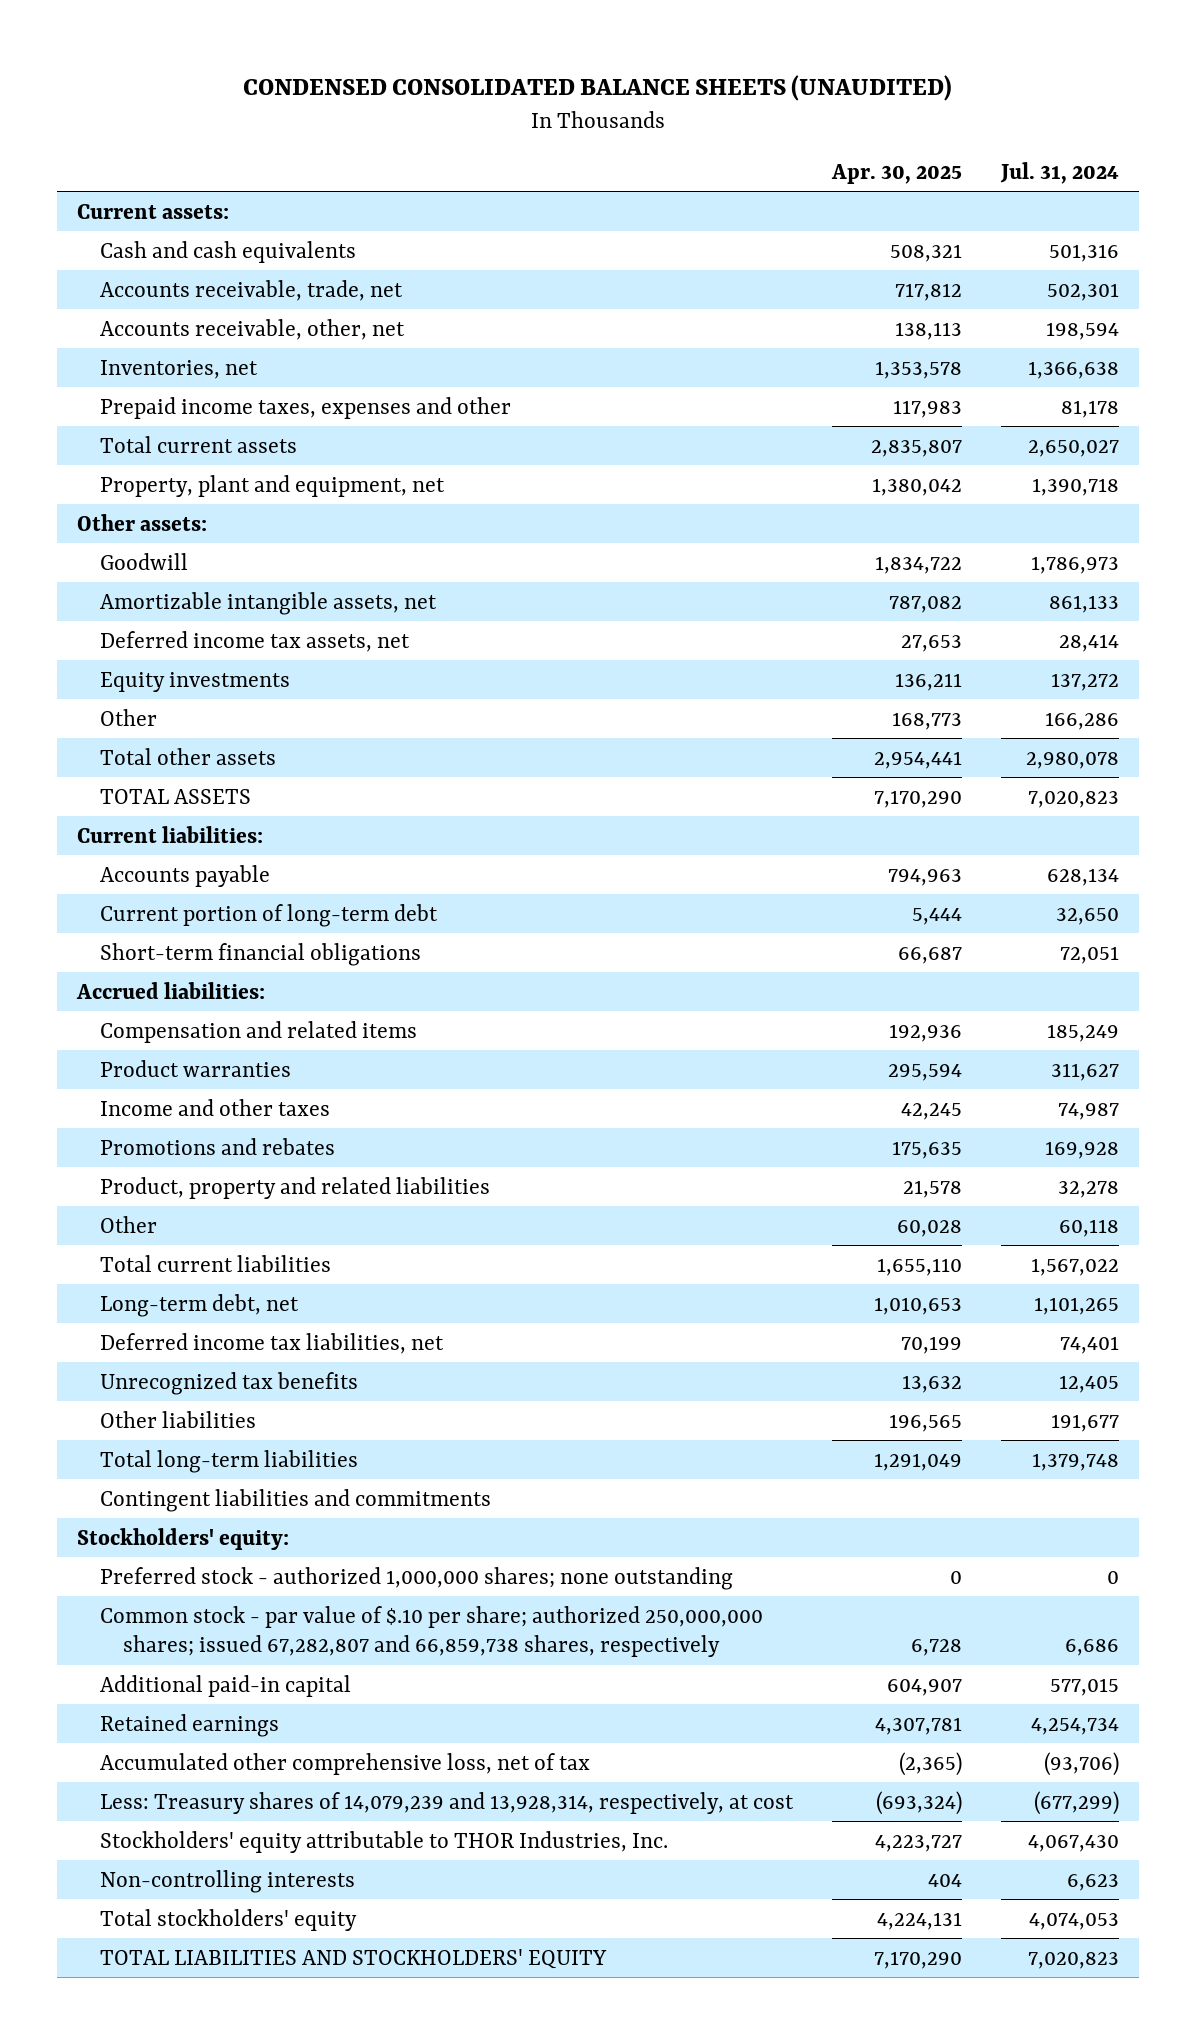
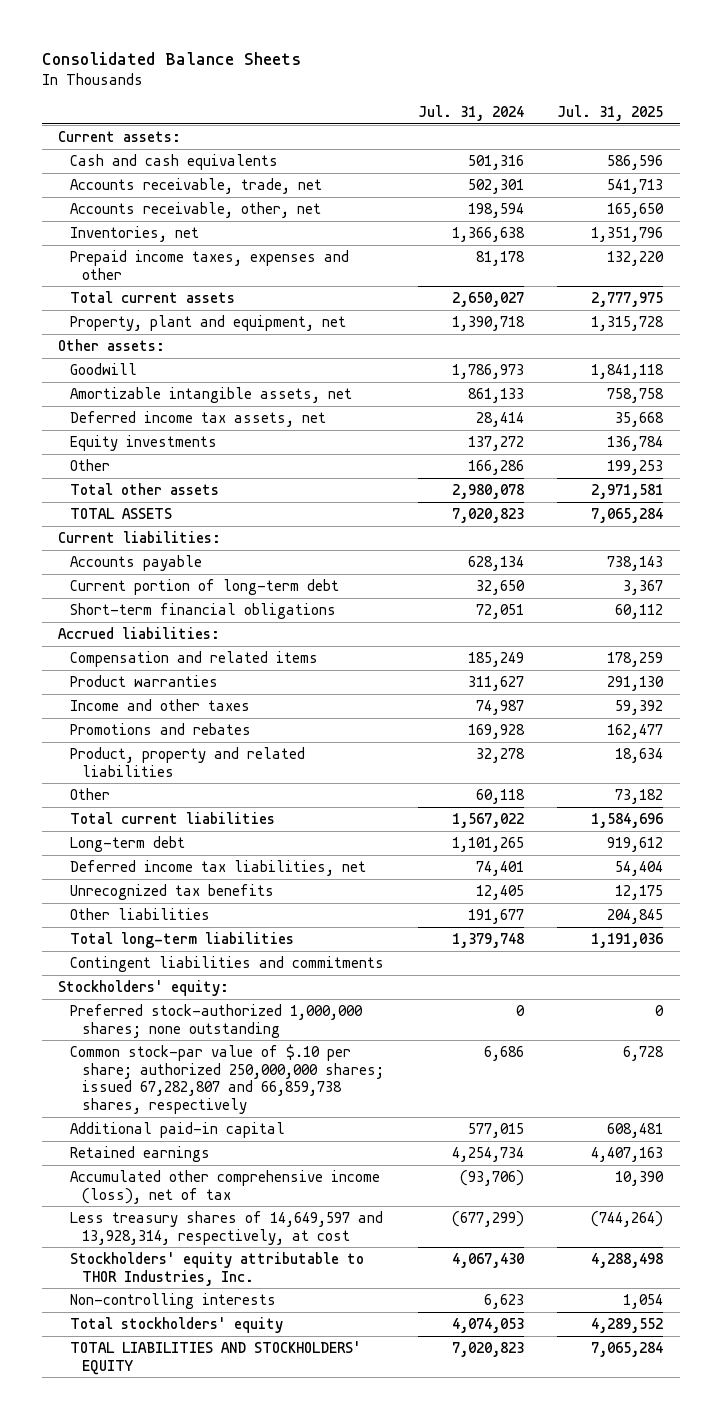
[243,75,953,102] CONDENSED CONSOLIDATED BALANCE SHEETS (UNAUDITED) -> [41,51,301,65] Consolidated Balance Sheets
[831,163,963,184] Apr. 30, 2025 -> none
none -> [557,105,664,122] Jul. 31, 2025
[99,1293,299,1317] Long-term debt, net -> [70,836,186,853] Long-term debt
[99,1566,733,1590] Preferred stock - authorized 1,000,000 shares; none outstanding -> [70,1004,364,1038] Preferred stock-authorized 1,000,000 shares; none outstanding
[99,1605,763,1657] Common stock - par value of $.10 per share; authorized 250,000,000 shares; issued 67,282,807 and 66,859,738 shares, respectively -> [70,1044,385,1114] Common stock-par value of $.10 per share; authorized 250,000,000 shares; issued 67,282,807 and 66,859,738 shares, respectively
[99,1752,590,1775] Accumulated other comprehensive loss, net of tax -> [70,1170,381,1204] Accumulated other comprehensive income (loss), net of tax
[99,1791,794,1814] Less: Treasury shares of 14,079,239 and 13,928,314, respectively, at cost -> [70,1211,384,1245] Less treasury shares of 14,649,597 and 13,928,314, respectively, at cost

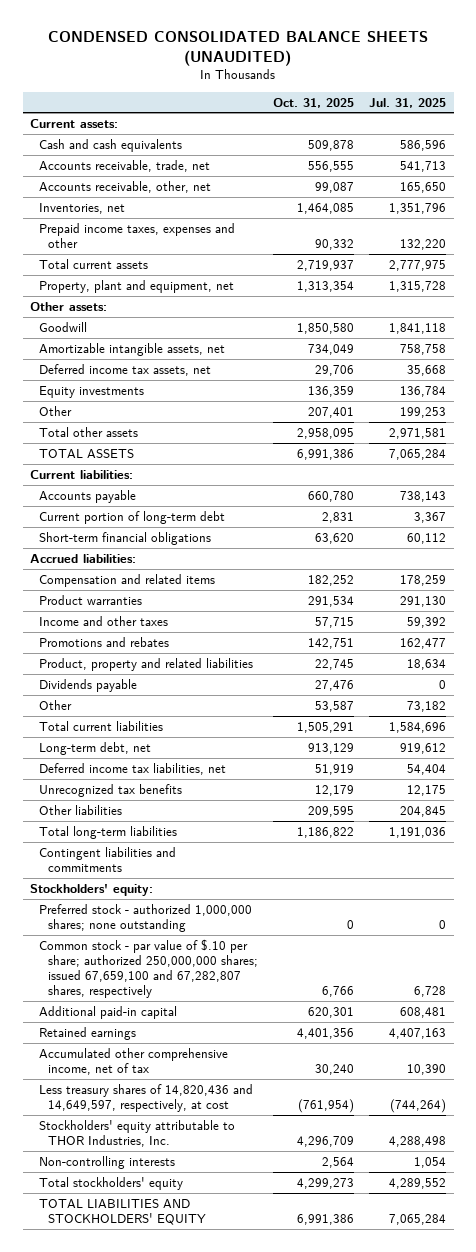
[41,51,301,65] Consolidated Balance Sheets -> [48,31,429,66] CONDENSED CONSOLIDATED BALANCE SHEETS (UNAUDITED)
[417,105,524,122] Jul. 31, 2024 -> none
none -> [273,97,355,108] Oct. 31, 2025
none -> [39,678,138,692] Dividends payable
[70,836,186,853] Long-term debt -> [39,741,152,755] Long-term debt, net
[70,1004,364,1038] Preferred stock-authorized 1,000,000 shares; none outstanding -> [39,903,253,932] Preferred stock - authorized 1,000,000 shares; none outstanding
[70,1044,385,1114] Common stock-par value of $.10 per share; authorized 250,000,000 shares; issued 67,282,807 and 66,859,738 shares, respectively -> [39,938,259,999] Common stock - par value of $.10 per share; authorized 250,000,000 shares; issued 67,659,100 and 67,282,807 shares, respectively
[70,1170,381,1204] Accumulated other comprehensive income (loss), net of tax -> [39,1047,229,1075] Accumulated other comprehensive income, net of tax
[70,1211,384,1245] Less treasury shares of 14,649,597 and 13,928,314, respectively, at cost -> [39,1083,254,1112] Less treasury shares of 14,820,436 and 14,649,597, respectively, at cost

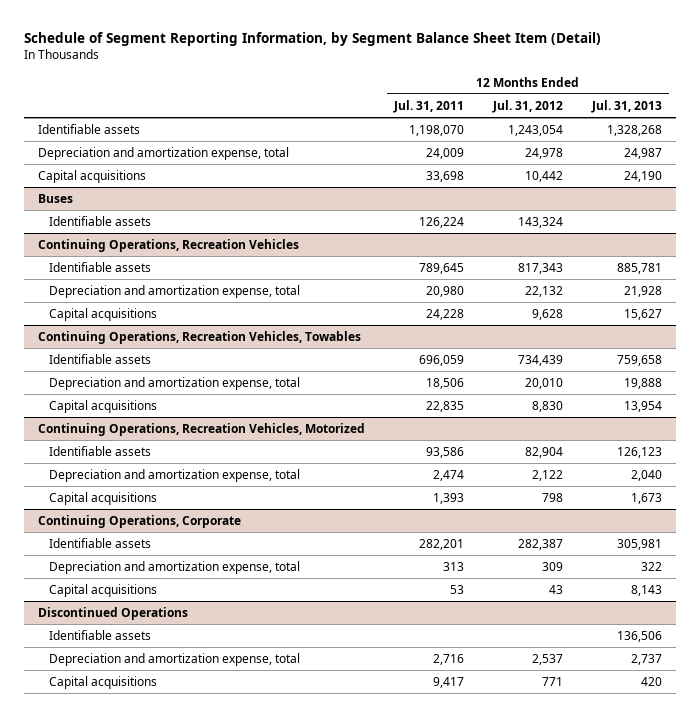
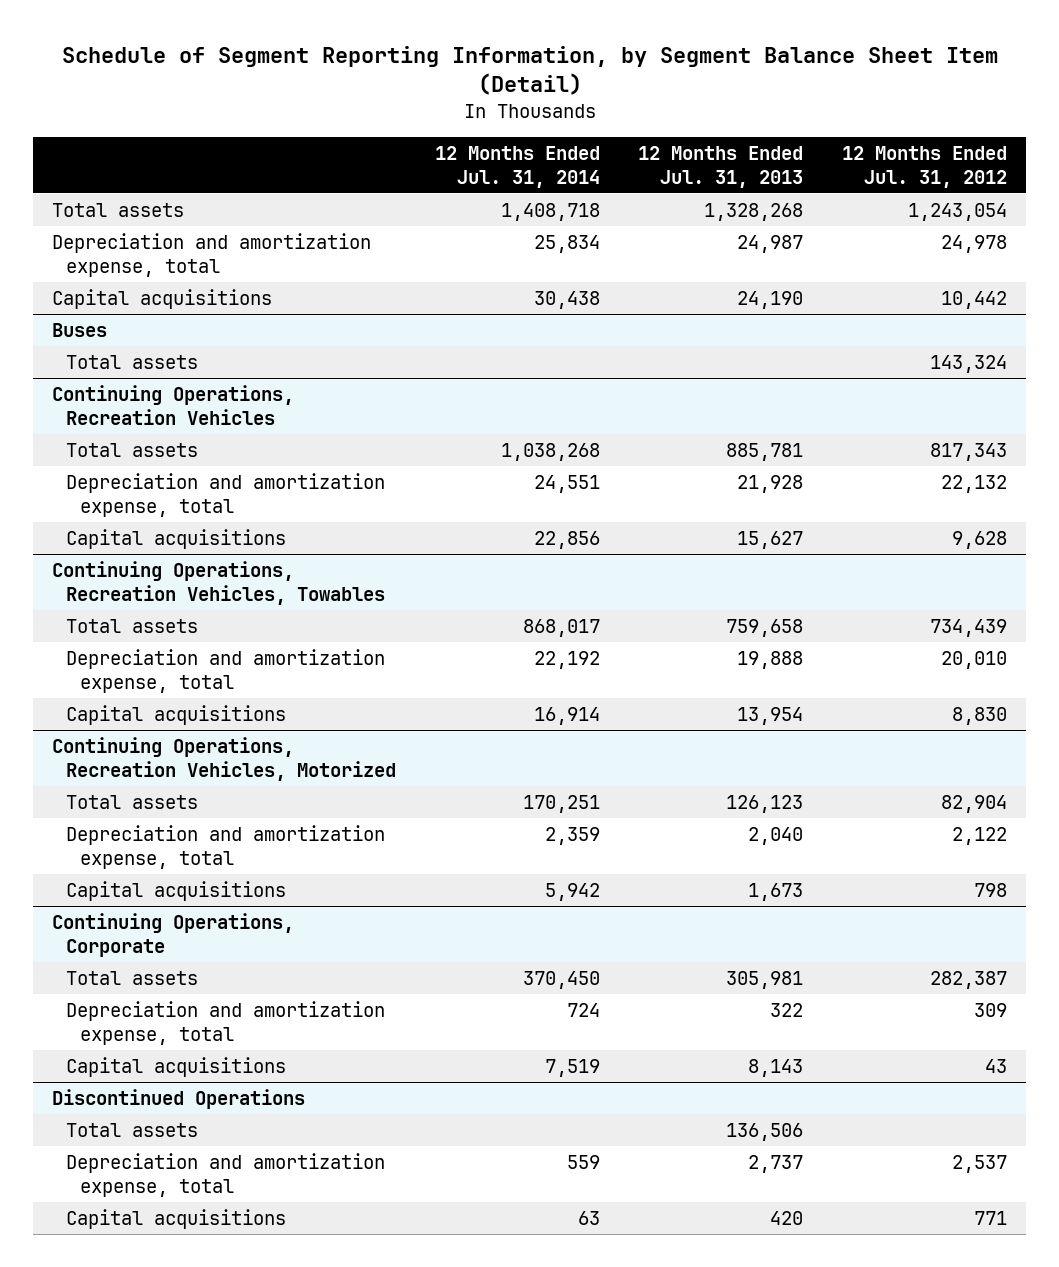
[393,99,465,113] Jul. 31, 2011 -> none
none -> [434,146,600,188] 12 Months Ended Jul. 31, 2014
[38,123,141,134] Identifiable assets -> [52,203,185,218] Total assets
[49,215,152,226] Identifiable assets -> [66,355,199,370] Total assets
[49,261,152,272] Identifiable assets -> [66,443,199,458] Total assets
[49,353,152,364] Identifiable assets -> [66,619,199,634] Total assets
[49,445,152,456] Identifiable assets -> [66,795,199,810] Total assets
[49,537,152,548] Identifiable assets -> [66,971,199,986] Total assets
[49,629,152,640] Identifiable assets -> [66,1123,199,1138] Total assets

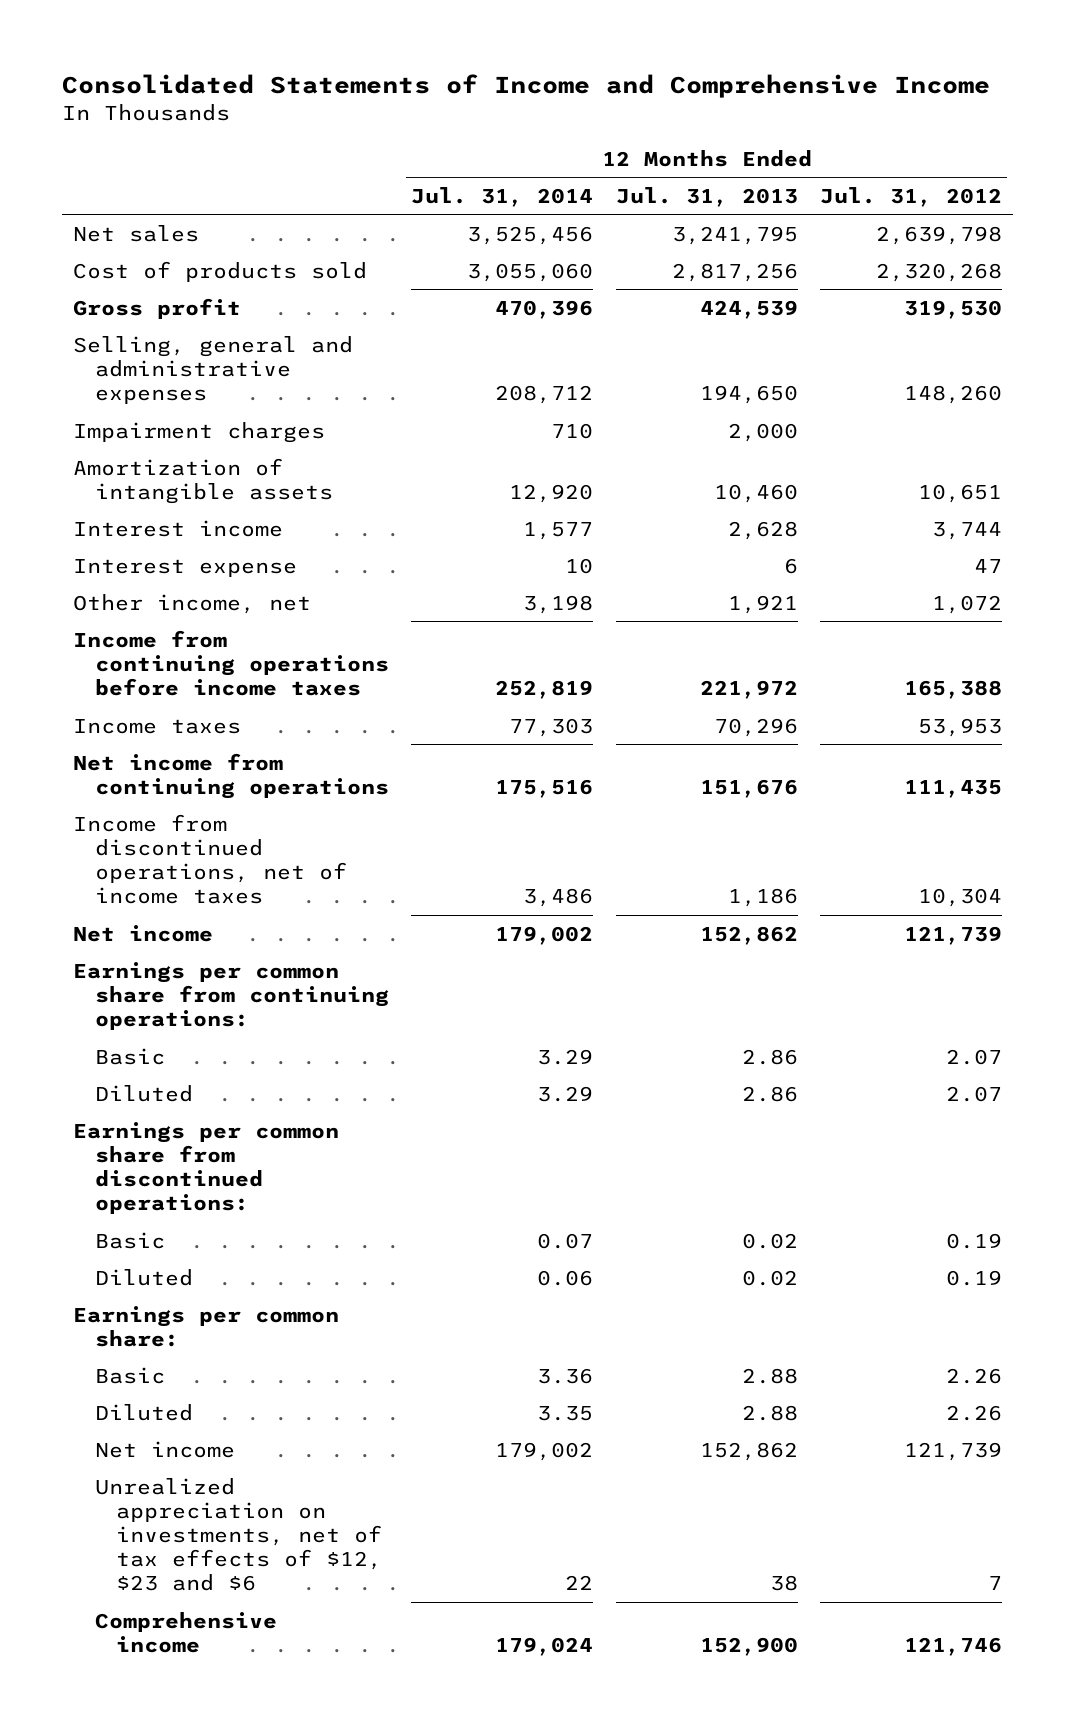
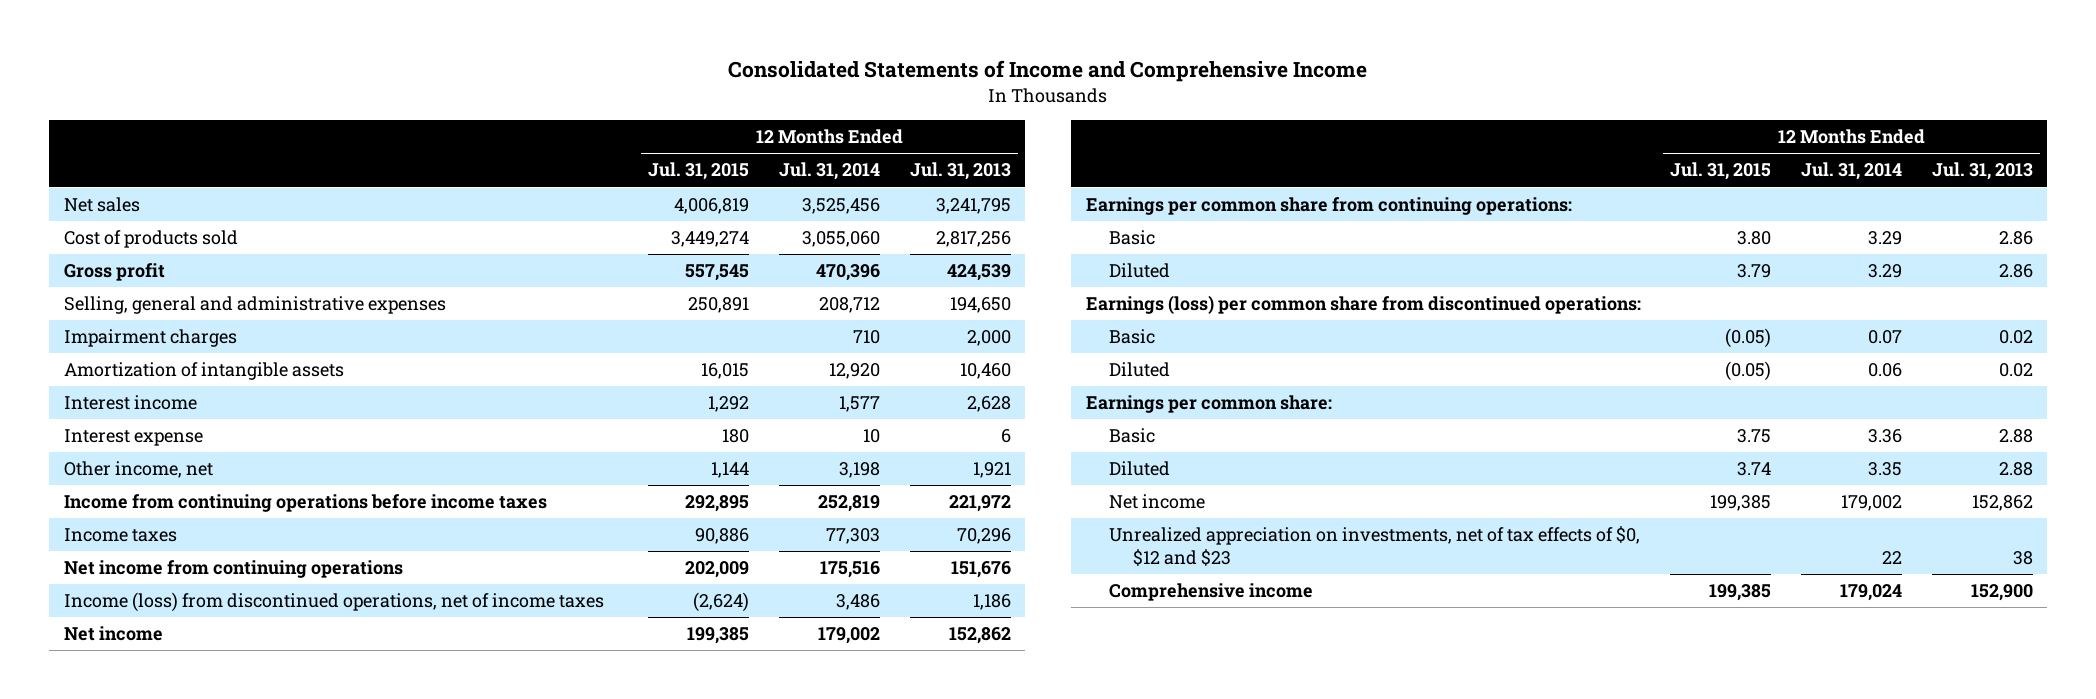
[819,186,1002,207] Jul. 31, 2012 -> none
none -> [648,162,750,181] Jul. 31, 2015
[73,813,347,905] Income from discontinued operations, net of income taxes -> [63,592,604,613] Income (loss) from discontinued operations, net of income taxes
[73,1121,340,1215] Earnings per common share from discontinued operations: -> [1085,295,1641,315] Earnings (loss) per common share from discontinued operations:
[94,1477,383,1592] Unrealized appreciation on investments, net of tax effects of $12, $23 and $6 -> [1109,526,1641,566] Unrealized appreciation on investments, net of tax effects of $0, $12 and $23

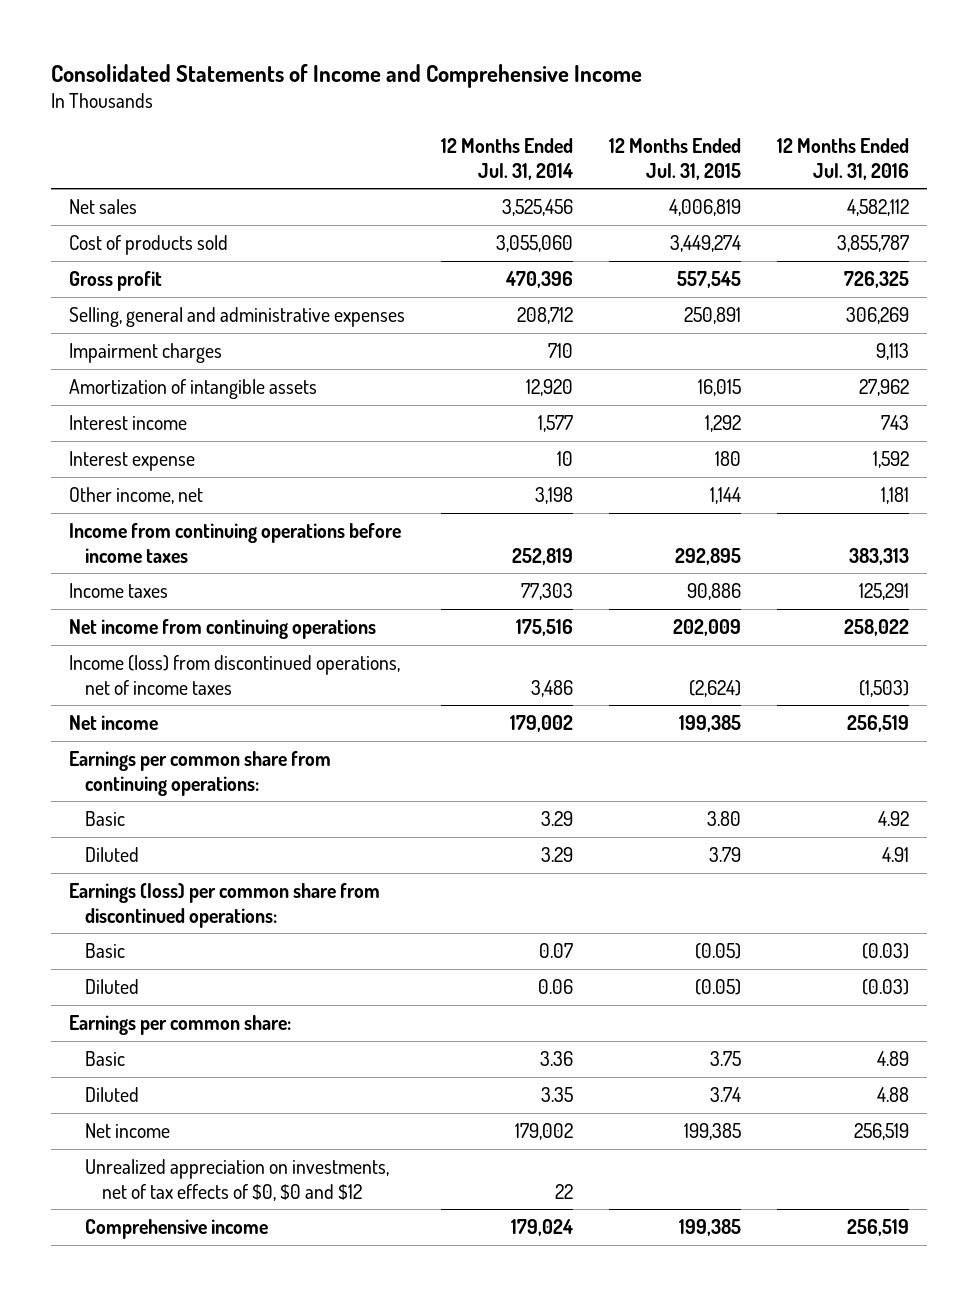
[909,162,1011,181] Jul. 31, 2013 -> none
none -> [777,138,910,180] 12 Months Ended Jul. 31, 2016
[1109,526,1641,566] Unrealized appreciation on investments, net of tax effects of $0, $12 and $23 -> [85,1159,390,1201] Unrealized appreciation on investments, net of tax effects of $0, $0 and $12

